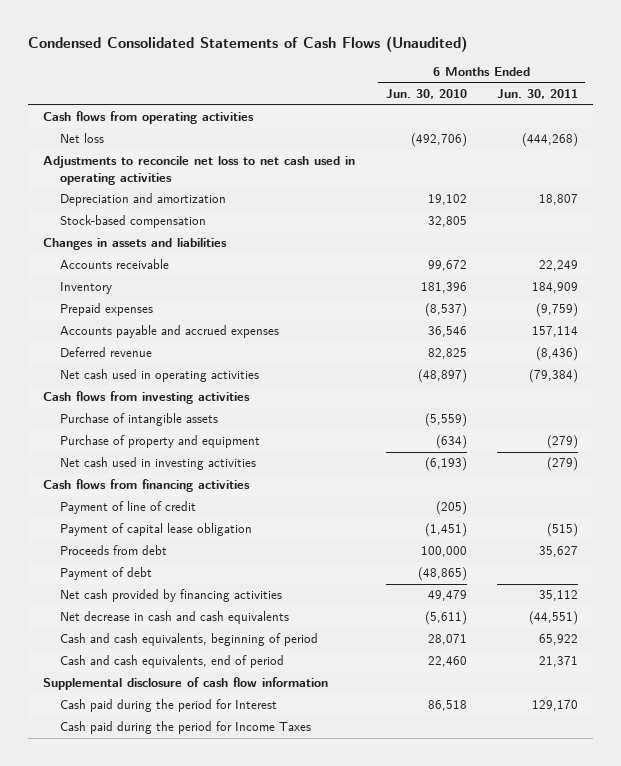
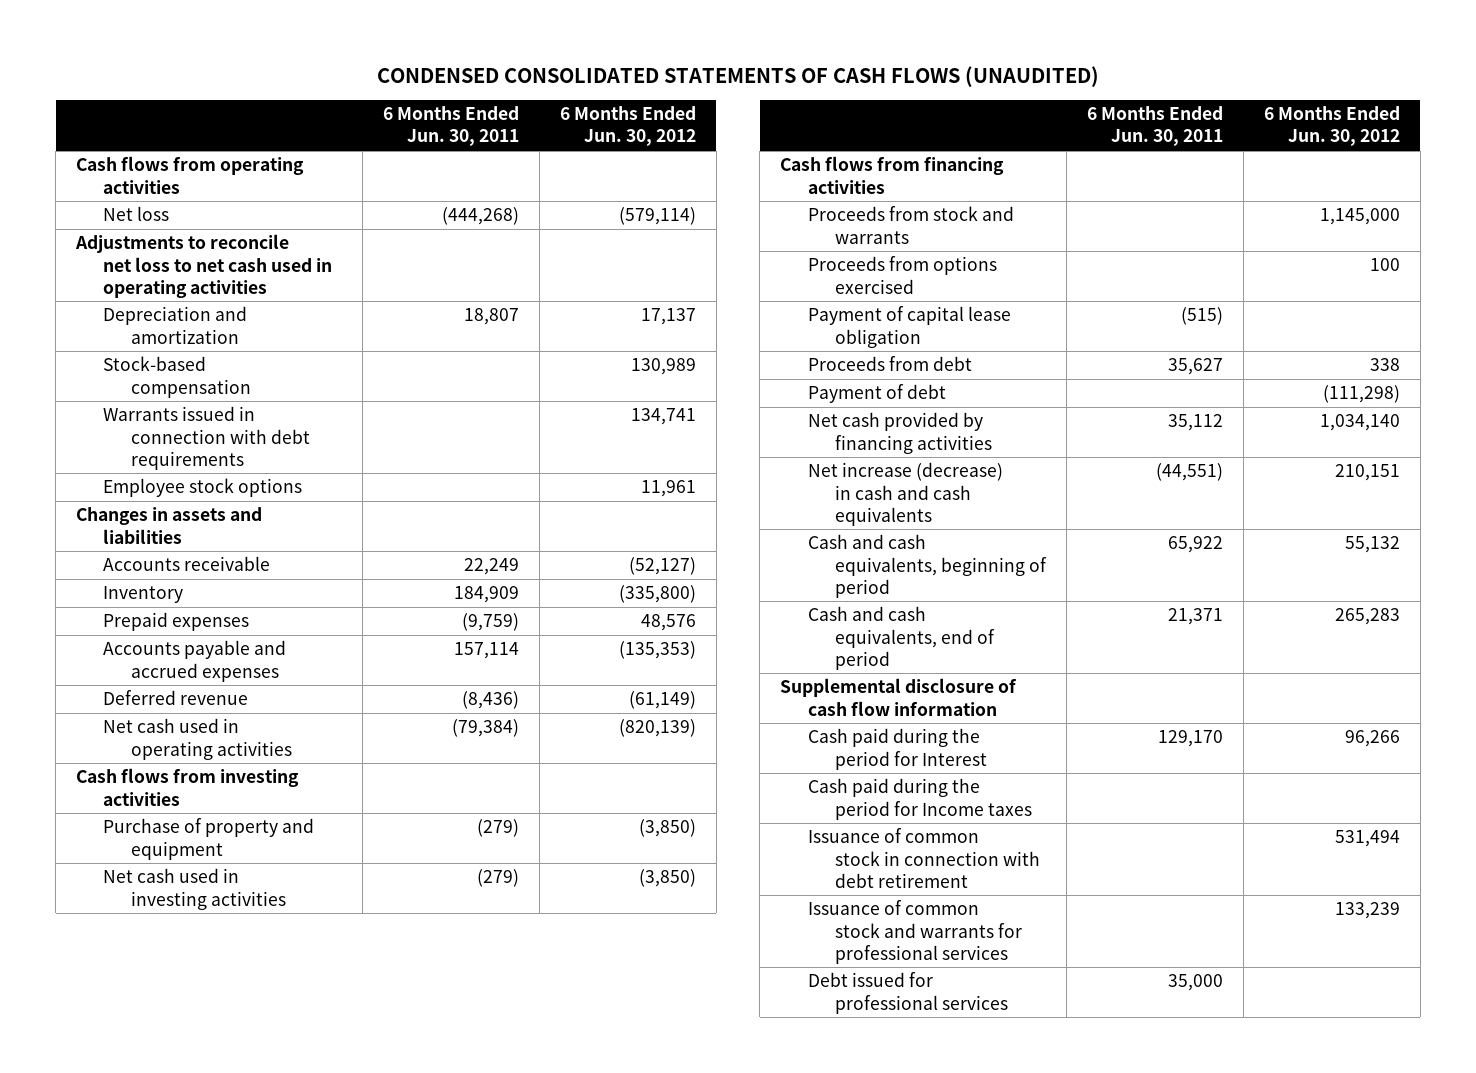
[28,36,468,53] Condensed Consolidated Statements of Cash Flows (Unaudited) -> [376,65,1099,87] CONDENSED CONSOLIDATED STATEMENTS OF CASH FLOWS (UNAUDITED)
[385,89,467,100] Jun. 30, 2010 -> none
none -> [559,106,696,147] 6 Months Ended Jun. 30, 2012
none -> [103,406,310,470] Warrants issued in connection with debt requirements
none -> [103,478,303,498] Employee stock options
[60,413,219,427] Purchase of intangible assets -> none
[60,501,197,515] Payment of line of credit -> none
none -> [807,206,1014,244] Proceeds from stock and warrants
none -> [807,256,997,294] Proceeds from options exercised
[60,611,290,625] Net decrease in cash and cash equivalents -> [807,462,1003,526] Net increase (decrease) in cash and cash equivalents
[60,721,312,735] Cash paid during the period for Income Taxes -> [807,778,1032,820] Cash paid during the period for Income taxes
none -> [807,828,1040,888] Issuance of common stock in connection with debt retirement
none -> [807,900,1022,964] Issuance of common stock and warrants for professional services
none -> [807,972,1008,1014] Debt issued for professional services

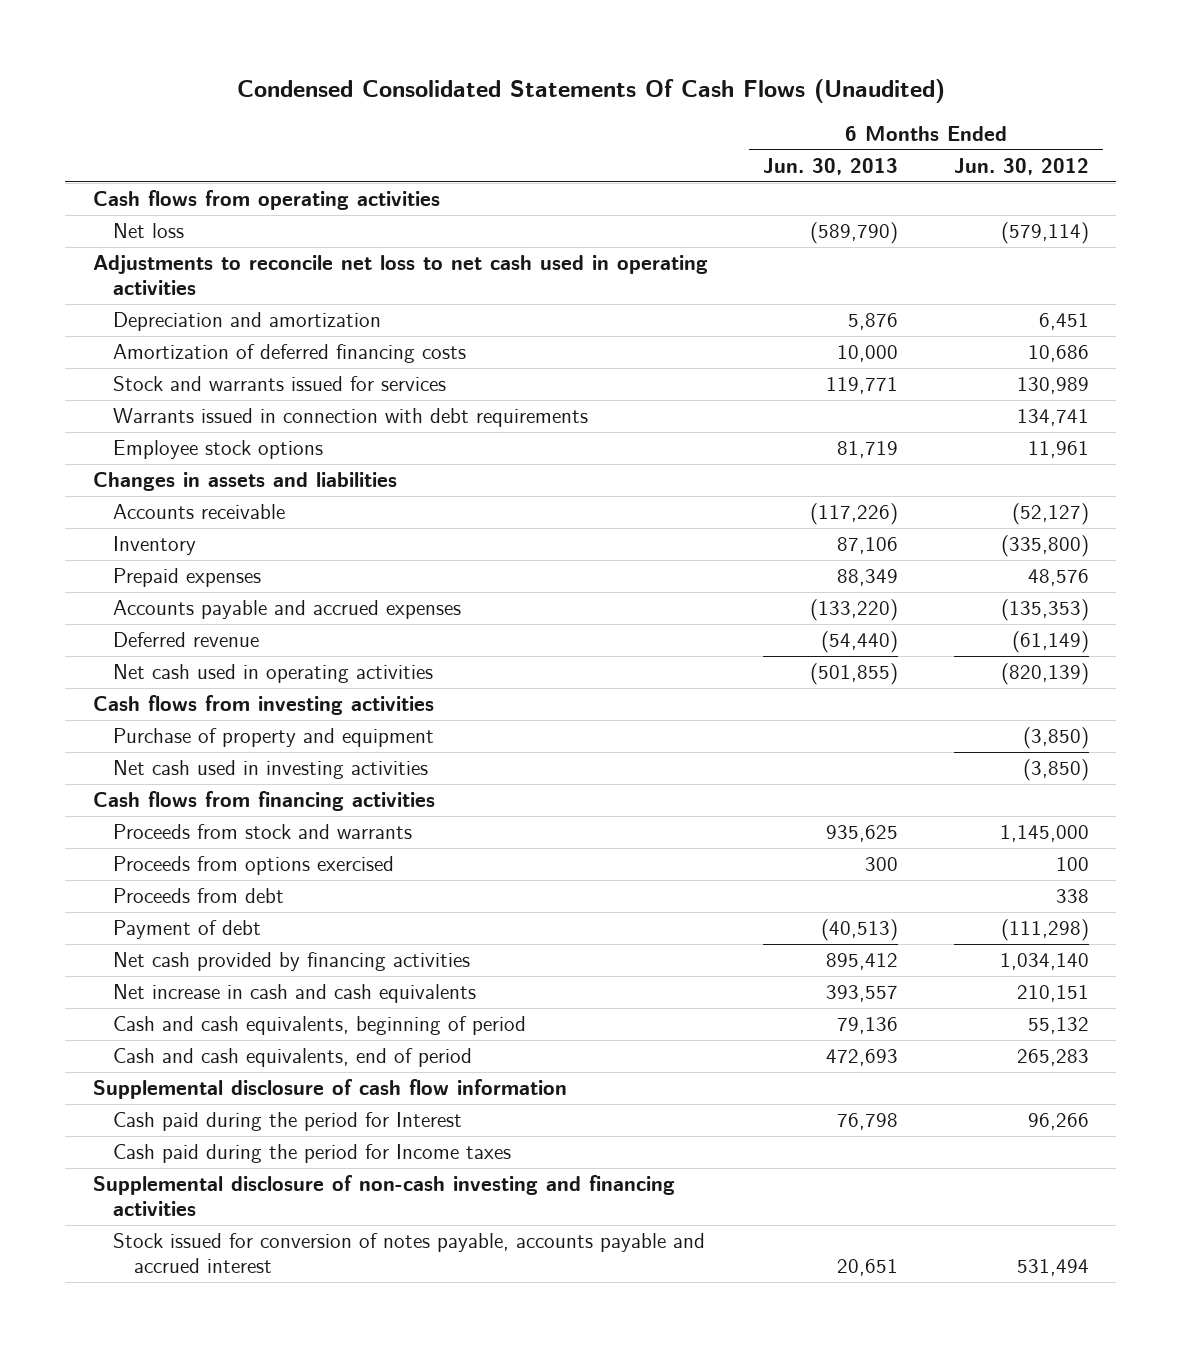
[376,65,1099,87] CONDENSED CONSOLIDATED STATEMENTS OF CASH FLOWS (UNAUDITED) -> [236,79,945,104] Condensed Consolidated Statements Of Cash Flows (Unaudited)
[382,106,519,147] 6 Months Ended Jun. 30, 2011 -> none
none -> [763,157,899,175] Jun. 30, 2013
[640,308,696,326] 17,137 -> [1038,313,1089,331] 6,451
none -> [113,344,467,364] Amortization of deferred financing costs
[103,356,251,398] Stock-based compensation -> [113,376,447,392] Stock and warrants issued for services
[807,306,1011,348] Payment of capital lease obligation -> none
[807,462,1003,526] Net increase (decrease) in cash and cash equivalents -> [113,984,477,1004] Net increase in cash and cash equivalents
[807,900,1022,964] Issuance of common stock and warrants for professional services -> none
[807,972,1008,1014] Debt issued for professional services -> none
none -> [92,1175,675,1217] Supplemental disclosure of non-cash investing and financing activities
[807,828,1040,888] Issuance of common stock in connection with debt retirement -> [113,1233,706,1274] Stock issued for conversion of notes payable, accounts payable and accrued interest

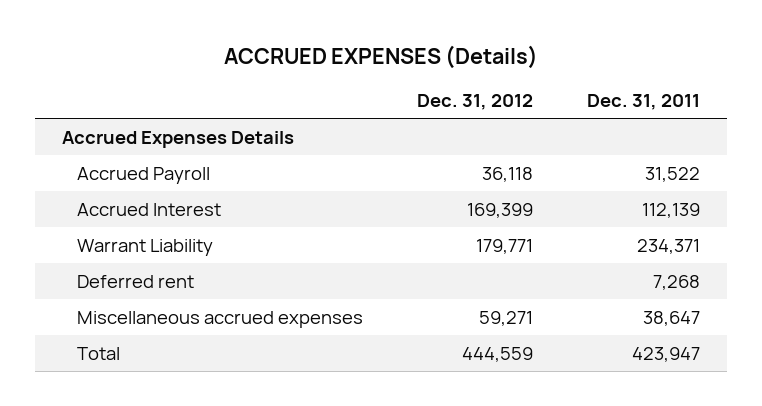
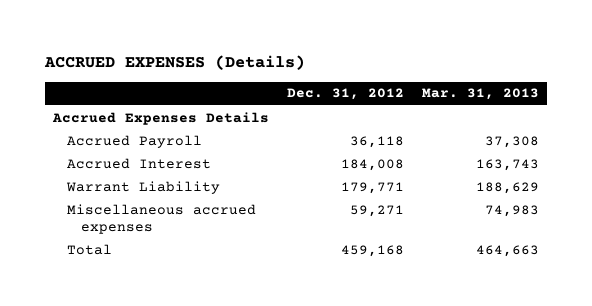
[587,94,701,111] Dec. 31, 2011 -> none
none -> [421,88,539,101] Mar. 31, 2013
[467,202,534,218] 169,399 -> [341,158,405,171] 184,008
[76,274,194,288] Deferred rent -> none
[462,346,534,362] 444,559 -> [341,244,405,257] 459,168

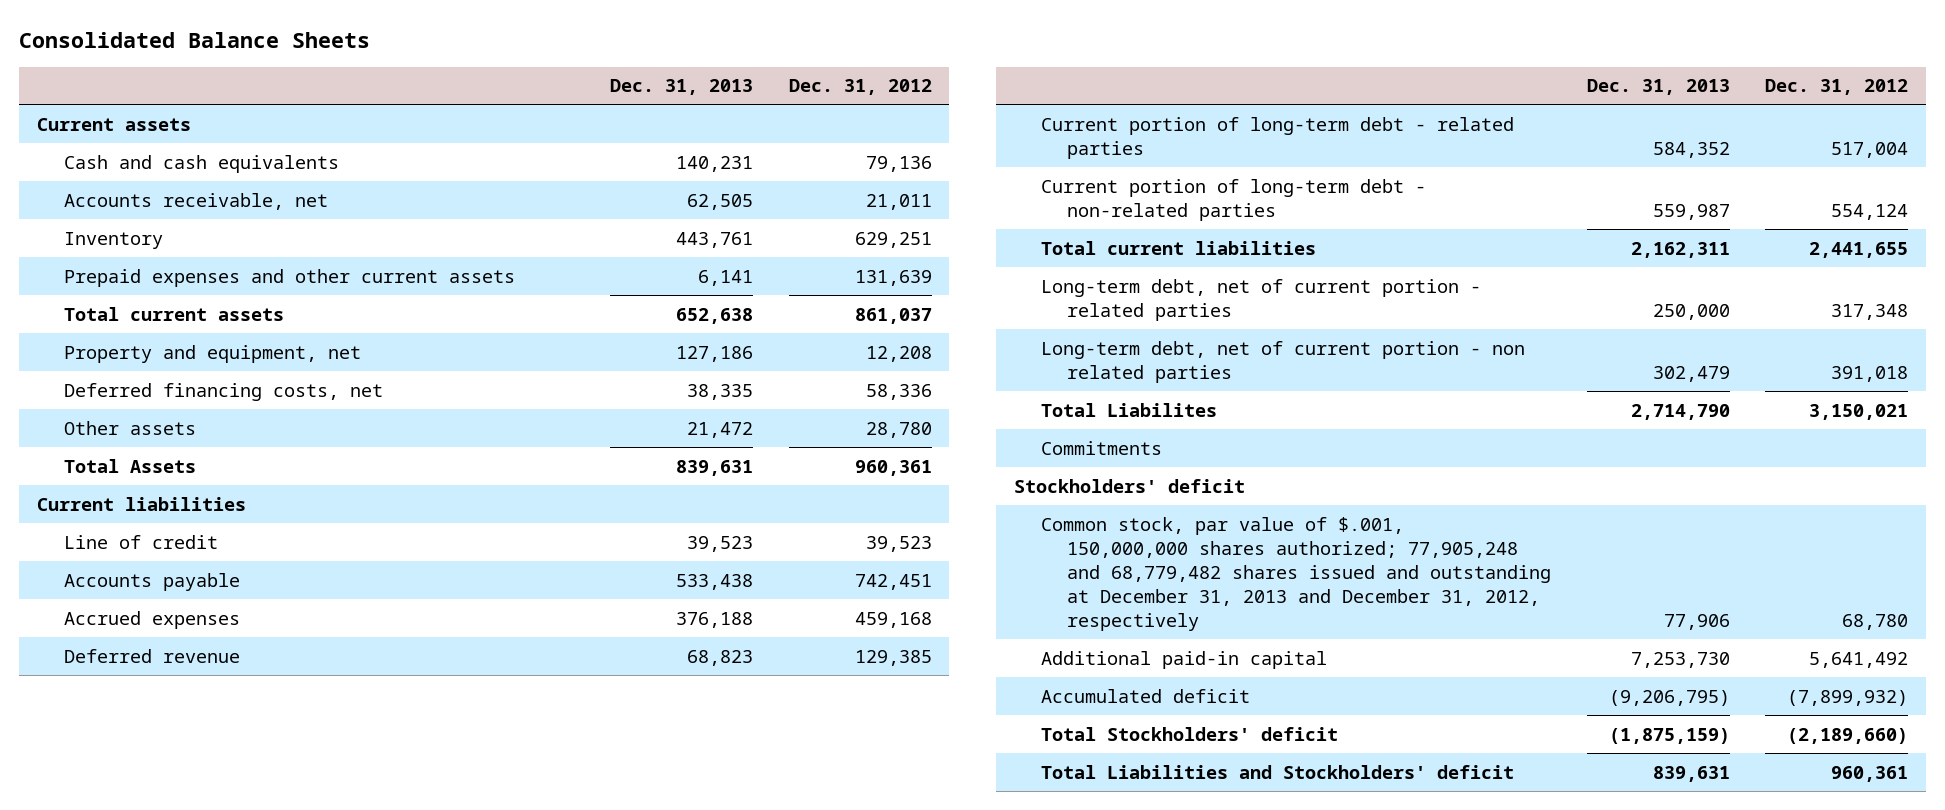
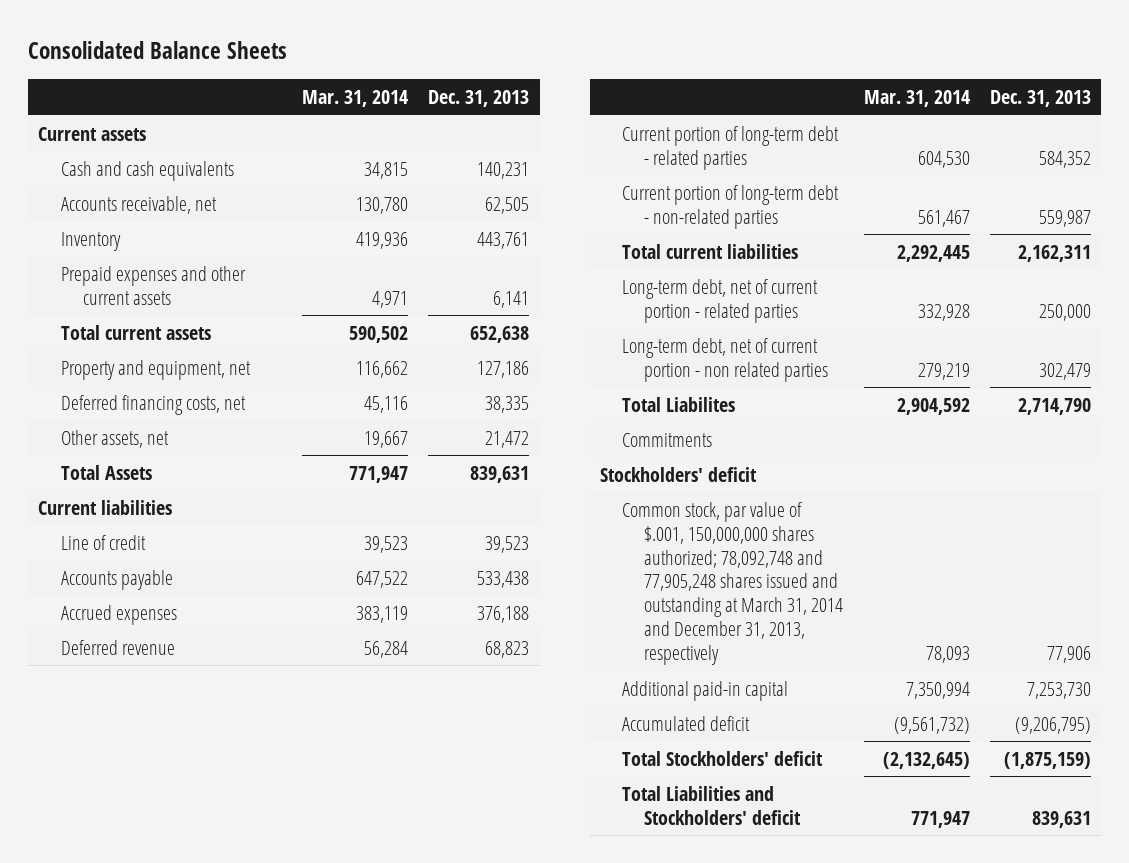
[788,79,932,96] Dec. 31, 2012 -> none
none -> [302,90,409,108] Mar. 31, 2014
[63,420,196,435] Other assets -> [60,429,169,448] Other assets, net
[1040,516,1552,631] Common stock, par value of $.001, 150,000,000 shares authorized; 77,905,248 and 68,779,482 shares issued and outstanding at December 31, 2013 and December 31, 2012, respectively -> [622,501,844,666] Common stock, par value of $.001, 150,000,000 shares authorized; 78,092,748 and 77,905,248 shares issued and outstanding at March 31, 2014 and December 31, 2013, respectively

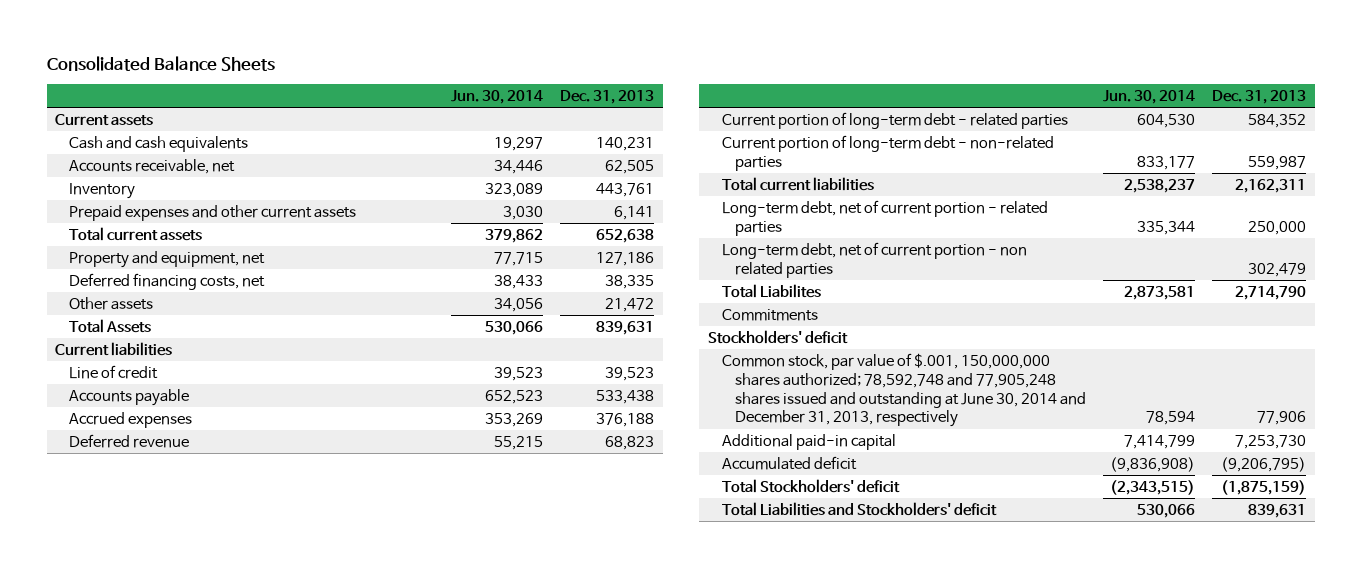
[302,90,409,108] Mar. 31, 2014 -> none
none -> [451,89,544,104] Jun. 30, 2014
[60,429,169,448] Other assets, net -> [69,296,154,310] Other assets
[622,501,844,666] Common stock, par value of $.001, 150,000,000 shares authorized; 78,092,748 and 77,905,248 shares issued and outstanding at March 31, 2014 and December 31, 2013, respectively -> [721,352,1087,428] Common stock, par value of $.001, 150,000,000 shares authorized; 78,592,748 and 77,905,248 shares issued and outstanding at June 30, 2014 and December 31, 2013, respectively

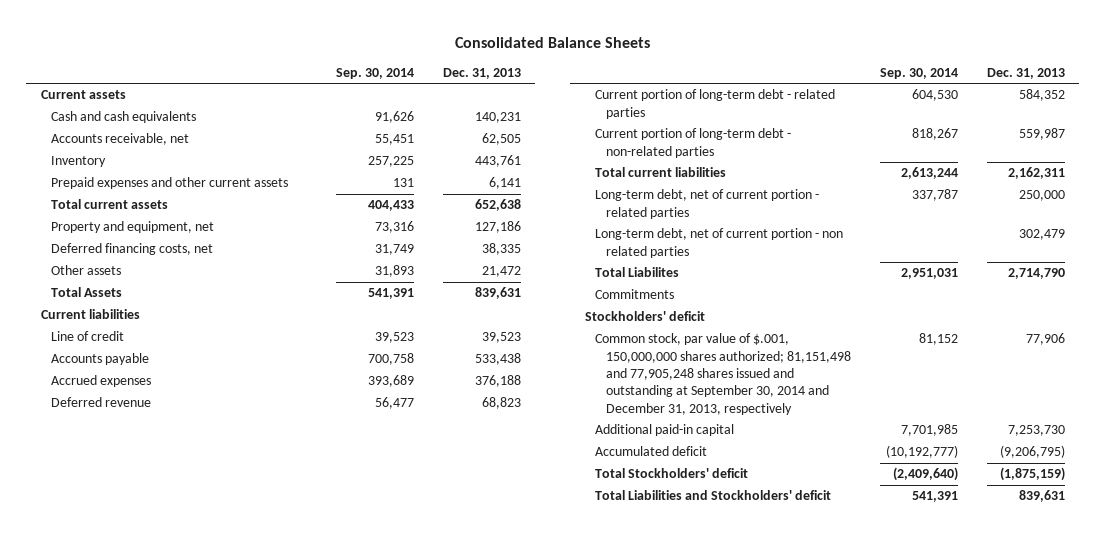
[451,89,544,104] Jun. 30, 2014 -> none
none -> [335,67,414,79] Sep. 30, 2014
[721,352,1087,428] Common stock, par value of $.001, 150,000,000 shares authorized; 78,592,748 and 77,905,248 shares issued and outstanding at June 30, 2014 and December 31, 2013, respectively -> [595,333,852,415] Common stock, par value of $.001, 150,000,000 shares authorized; 81,151,498 and 77,905,248 shares issued and outstanding at September 30, 2014 and December 31, 2013, respectively

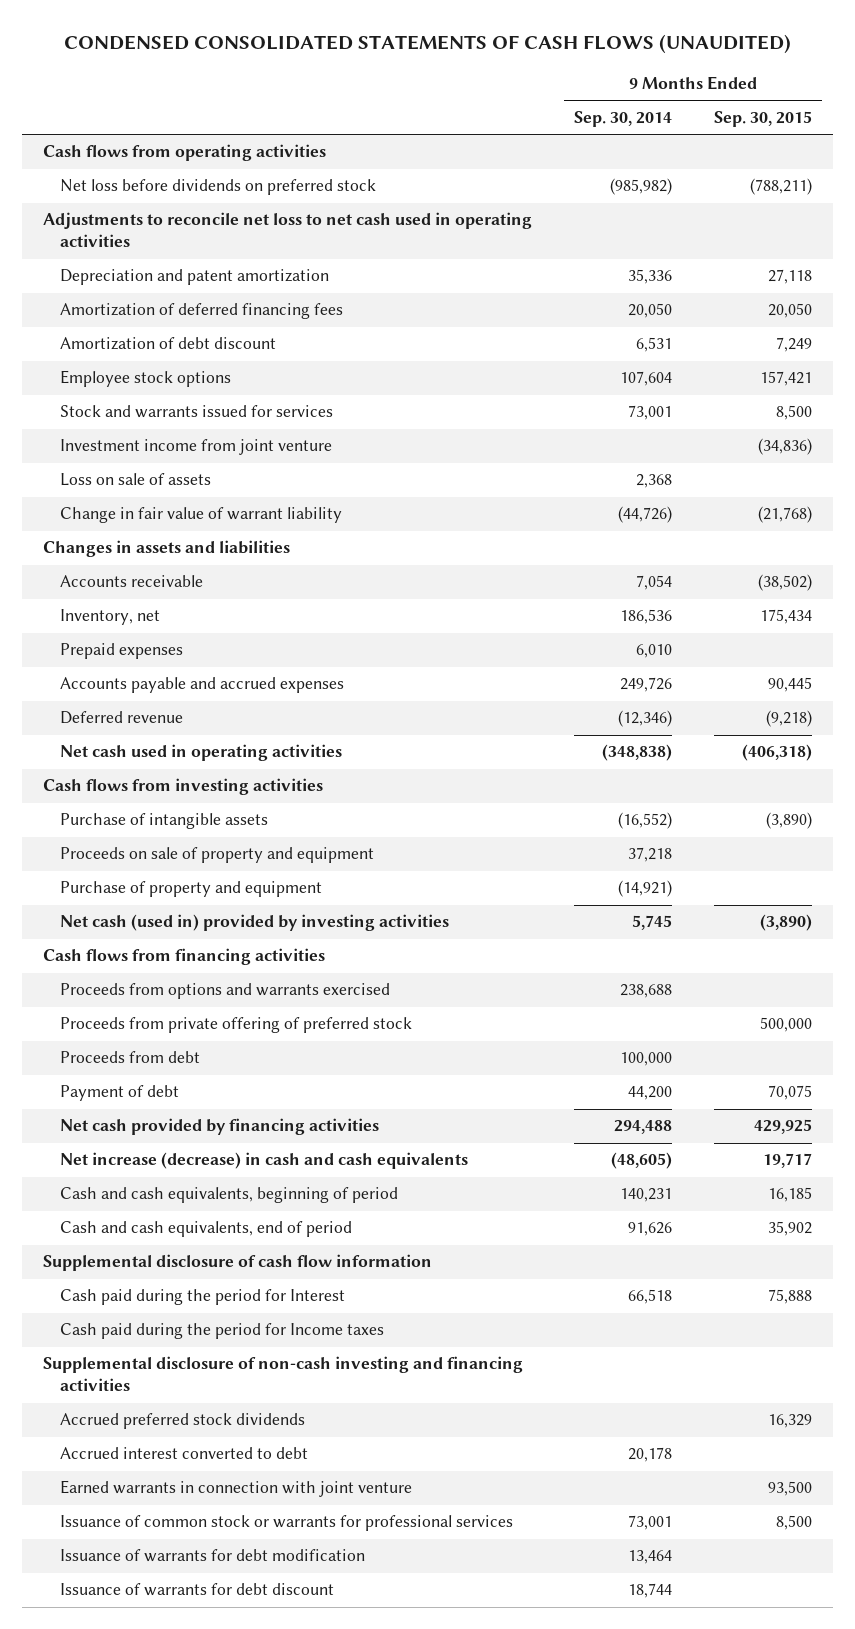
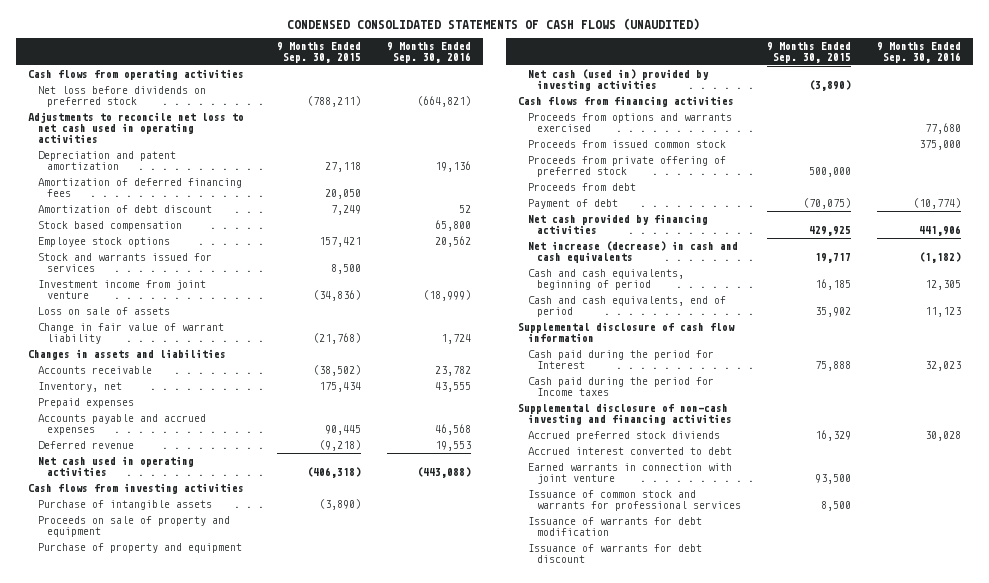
[574,110,673,127] Sep. 30, 2014 -> none
none -> [386,41,471,64] 9 Months Ended Sep. 30, 2016
none -> [37,220,182,231] Stock based compensation
none -> [527,139,726,148] Proceeds from issued common stock
[767,1085,812,1101] 70,075 -> [803,197,852,209] (70,075)
[60,1413,306,1430] Accrued preferred stock dividends -> [527,430,720,441] Accrued preferred stock diviends
[60,1515,514,1532] Issuance of common stock or warrants for professional services -> [527,489,742,512] Issuance of common stock and warrants for professional services

